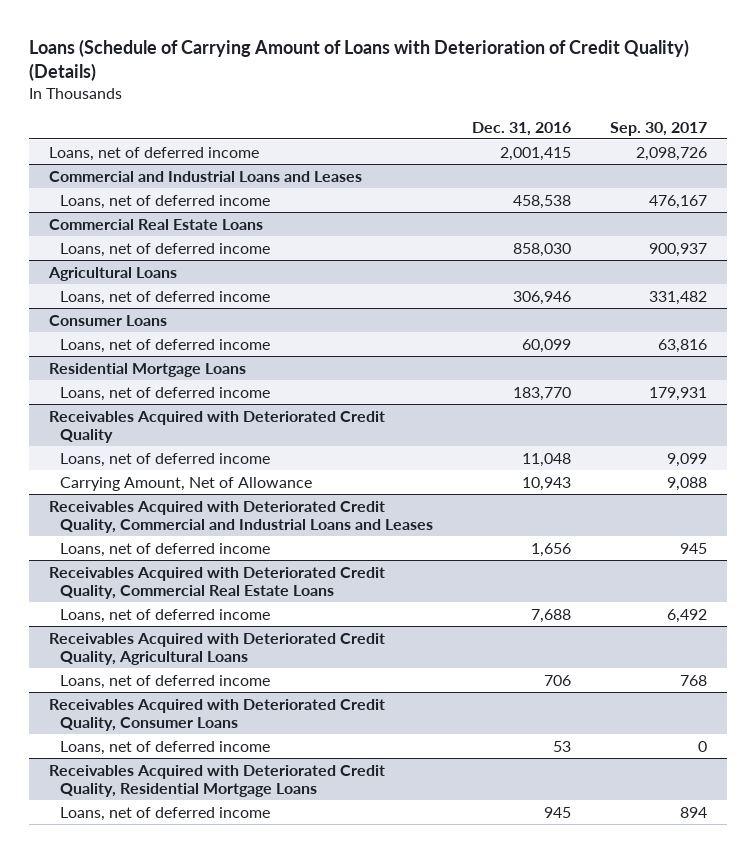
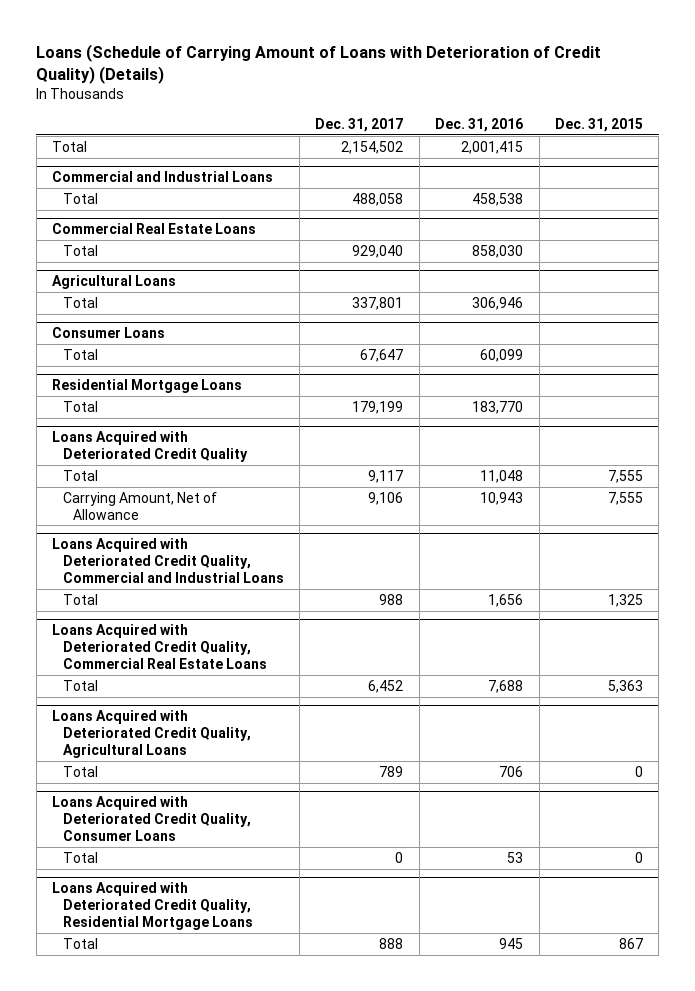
[610,121,708,136] Sep. 30, 2017 -> none
none -> [315,118,404,133] Dec. 31, 2017
none -> [554,118,643,133] Dec. 31, 2015
[48,146,259,161] Loans, net of deferred income -> [52,140,88,152] Total
[48,170,362,182] Commercial and Industrial Loans and Leases -> [52,171,274,183] Commercial and Industrial Loans
[60,194,271,209] Loans, net of deferred income -> [62,192,98,204] Total
[60,242,271,257] Loans, net of deferred income -> [62,244,98,256] Total
[60,290,271,305] Loans, net of deferred income -> [62,296,98,308] Total
[60,338,271,353] Loans, net of deferred income -> [62,348,98,360] Total
[60,386,271,401] Loans, net of deferred income -> [62,400,98,412] Total
[48,410,385,443] Receivables Acquired with Deteriorated Credit Quality -> [52,431,248,463] Loans Acquired with Deteriorated Credit Quality
[60,452,271,467] Loans, net of deferred income -> [62,469,98,481] Total
[48,500,434,533] Receivables Acquired with Deteriorated Credit Quality, Commercial and Industrial Loans and Leases -> [52,538,284,583] Loans Acquired with Deteriorated Credit Quality, Commercial and Industrial Loans
[60,542,271,557] Loans, net of deferred income -> [62,593,98,605] Total
[48,566,385,599] Receivables Acquired with Deteriorated Credit Quality, Commercial Real Estate Loans -> [52,624,267,669] Loans Acquired with Deteriorated Credit Quality, Commercial Real Estate Loans
[60,608,271,623] Loans, net of deferred income -> [62,679,98,691] Total
[48,632,385,665] Receivables Acquired with Deteriorated Credit Quality, Agricultural Loans -> [52,710,251,758] Loans Acquired with Deteriorated Credit Quality, Agricultural Loans
[60,674,271,689] Loans, net of deferred income -> [62,765,98,777] Total
[48,698,385,731] Receivables Acquired with Deteriorated Credit Quality, Consumer Loans -> [52,796,251,841] Loans Acquired with Deteriorated Credit Quality, Consumer Loans
[60,740,271,755] Loans, net of deferred income -> [62,851,98,863] Total
[48,764,385,797] Receivables Acquired with Deteriorated Credit Quality, Residential Mortgage Loans -> [52,882,253,930] Loans Acquired with Deteriorated Credit Quality, Residential Mortgage Loans
[60,806,271,821] Loans, net of deferred income -> [62,937,98,949] Total

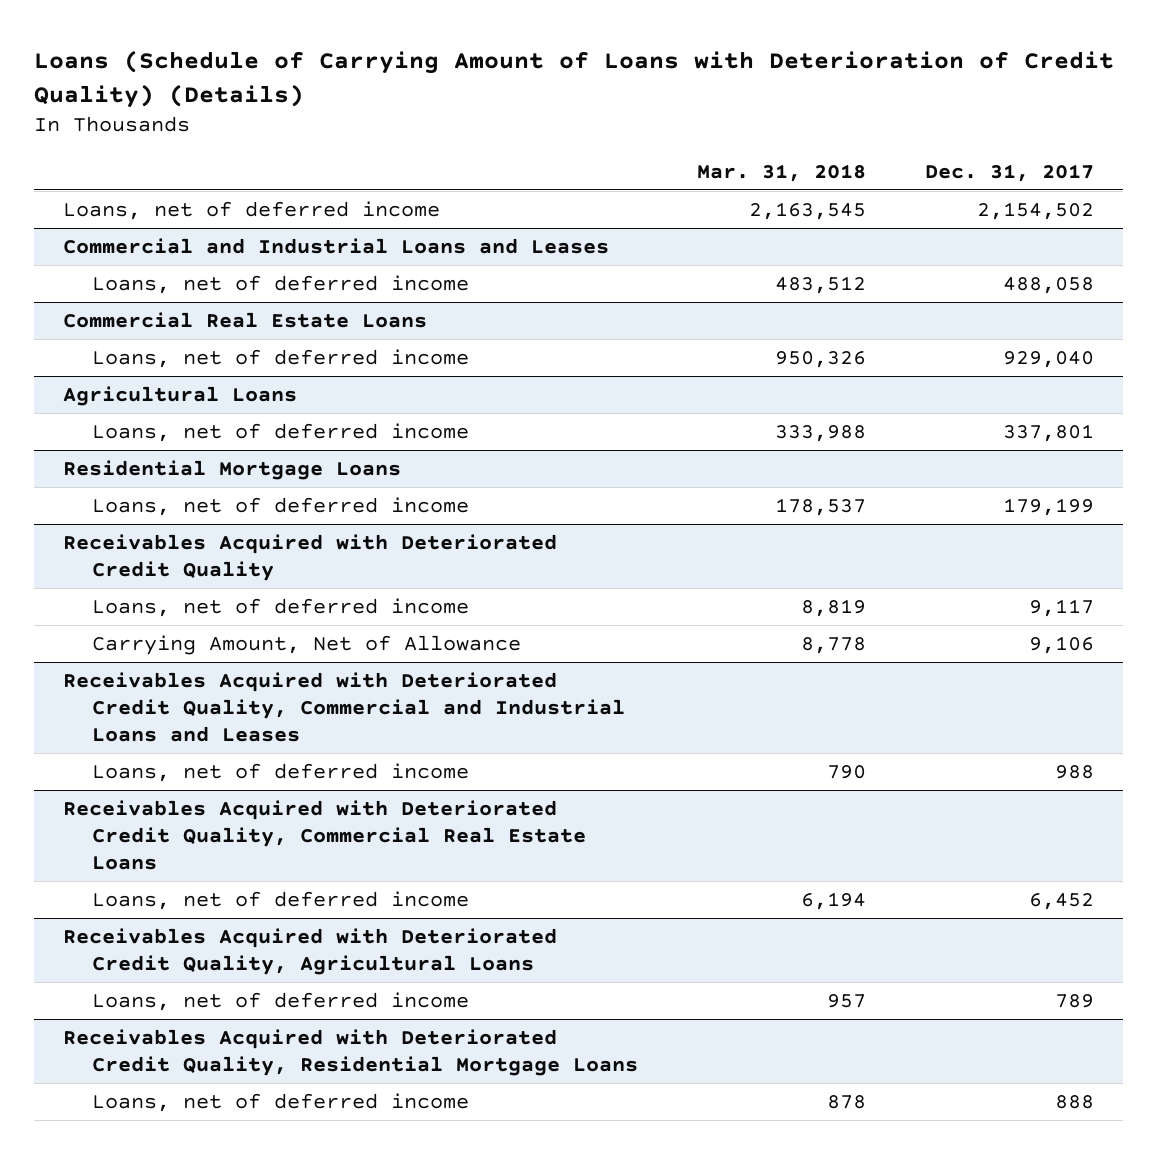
[435,118,524,133] Dec. 31, 2016 -> none
[554,118,643,133] Dec. 31, 2015 -> none
none -> [696,163,866,182] Mar. 31, 2018
[52,140,88,152] Total -> [63,200,441,220] Loans, net of deferred income
[52,171,274,183] Commercial and Industrial Loans -> [63,237,610,254] Commercial and Industrial Loans and Leases
[62,192,98,204] Total -> [91,274,469,294] Loans, net of deferred income
[62,244,98,256] Total -> [91,348,469,368] Loans, net of deferred income
[52,327,166,339] Consumer Loans -> none
[62,348,98,360] Total -> none
[62,296,98,308] Total -> [91,422,469,442] Loans, net of deferred income
[62,400,98,412] Total -> [91,496,469,516] Loans, net of deferred income
[52,431,248,463] Loans Acquired with Deteriorated Credit Quality -> [63,533,558,581] Receivables Acquired with Deteriorated Credit Quality
[62,469,98,481] Total -> [91,597,469,617] Loans, net of deferred income
[52,796,251,841] Loans Acquired with Deteriorated Credit Quality, Consumer Loans -> none
[62,851,98,863] Total -> none
[52,538,284,583] Loans Acquired with Deteriorated Credit Quality, Commercial and Industrial Loans -> [63,671,625,742] Receivables Acquired with Deteriorated Credit Quality, Commercial and Industrial Loans and Leases
[62,593,98,605] Total -> [91,762,469,782] Loans, net of deferred income
[52,624,267,669] Loans Acquired with Deteriorated Credit Quality, Commercial Real Estate Loans -> [63,799,586,870] Receivables Acquired with Deteriorated Credit Quality, Commercial Real Estate Loans
[62,679,98,691] Total -> [91,890,469,910] Loans, net of deferred income
[52,710,251,758] Loans Acquired with Deteriorated Credit Quality, Agricultural Loans -> [63,927,558,975] Receivables Acquired with Deteriorated Credit Quality, Agricultural Loans
[62,765,98,777] Total -> [91,991,469,1011] Loans, net of deferred income
[52,882,253,930] Loans Acquired with Deteriorated Credit Quality, Residential Mortgage Loans -> [63,1028,638,1076] Receivables Acquired with Deteriorated Credit Quality, Residential Mortgage Loans
[62,937,98,949] Total -> [91,1092,469,1112] Loans, net of deferred income

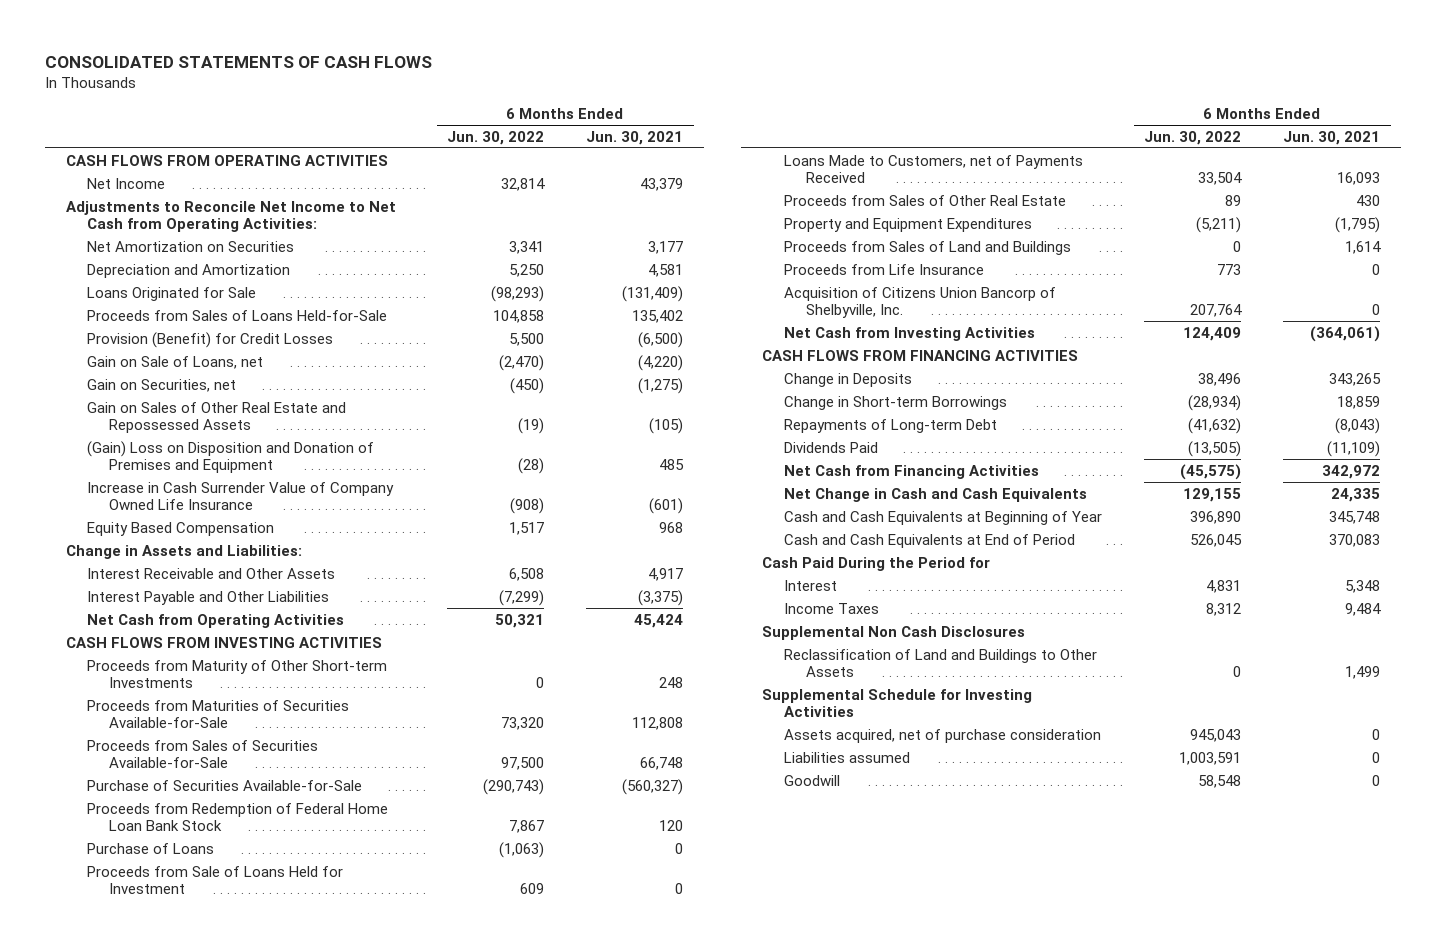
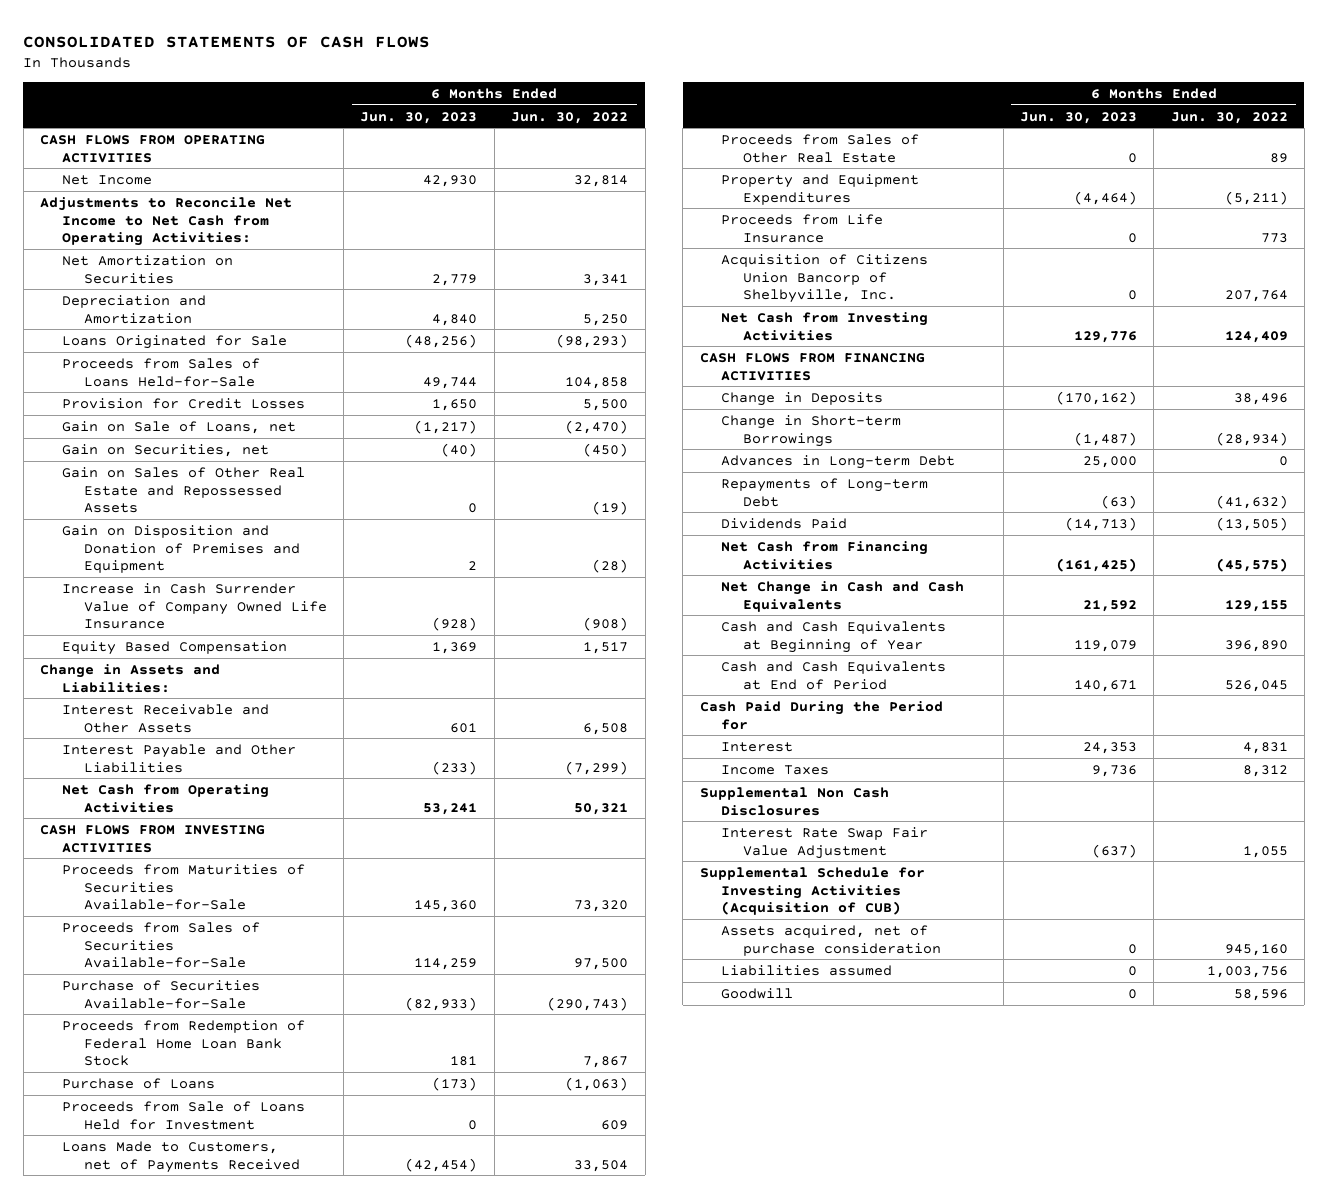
[586,130,684,145] Jun. 30, 2021 -> none
none -> [360,111,478,124] Jun. 30, 2023
[87,331,334,348] Provision (Benefit) for Credit Losses -> [61,397,305,409] Provision for Credit Losses
[87,440,375,474] (Gain) Loss on Disposition and Donation of Premises and Equipment -> [61,524,300,574] Gain on Disposition and Donation of Premises and Equipment
[87,659,388,689] Proceeds from Maturity of Other Short-term Investments -> none
[784,240,1072,255] Proceeds from Sales of Land and Buildings -> none
none -> [721,454,956,469] Advances in Long-term Debt
[784,648,1098,678] Reclassification of Land and Buildings to Other Assets -> none
none -> [721,826,929,859] Interest Rate Swap Fair Value Adjustment
[762,688,1033,718] Supplemental Schedule for Investing Activities -> [699,866,925,916] Supplemental Schedule for Investing Activities (Acquisition of CUB)
[1190,728,1242,742] 945,043 -> [1224,943,1288,956] 945,160
[1179,751,1242,765] 1,003,591 -> [1206,965,1288,978] 1,003,756
[1198,774,1242,788] 58,548 -> [1233,988,1288,1001] 58,596

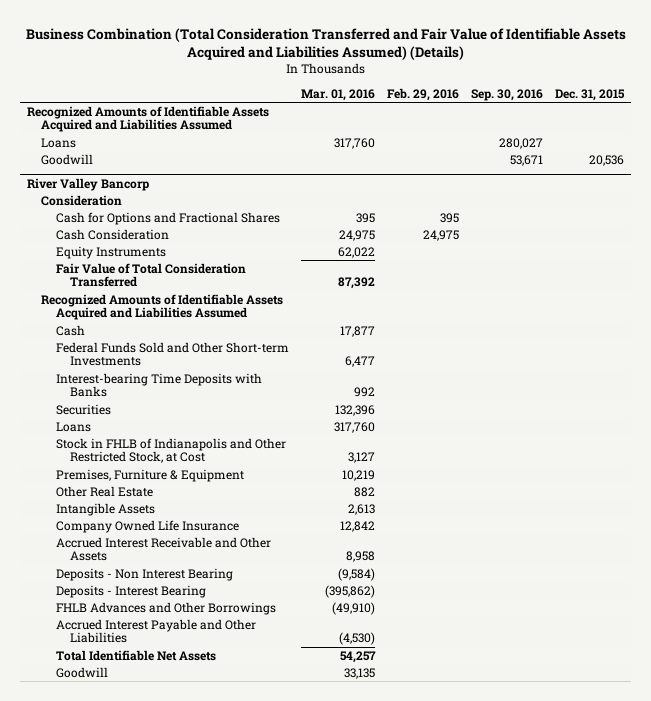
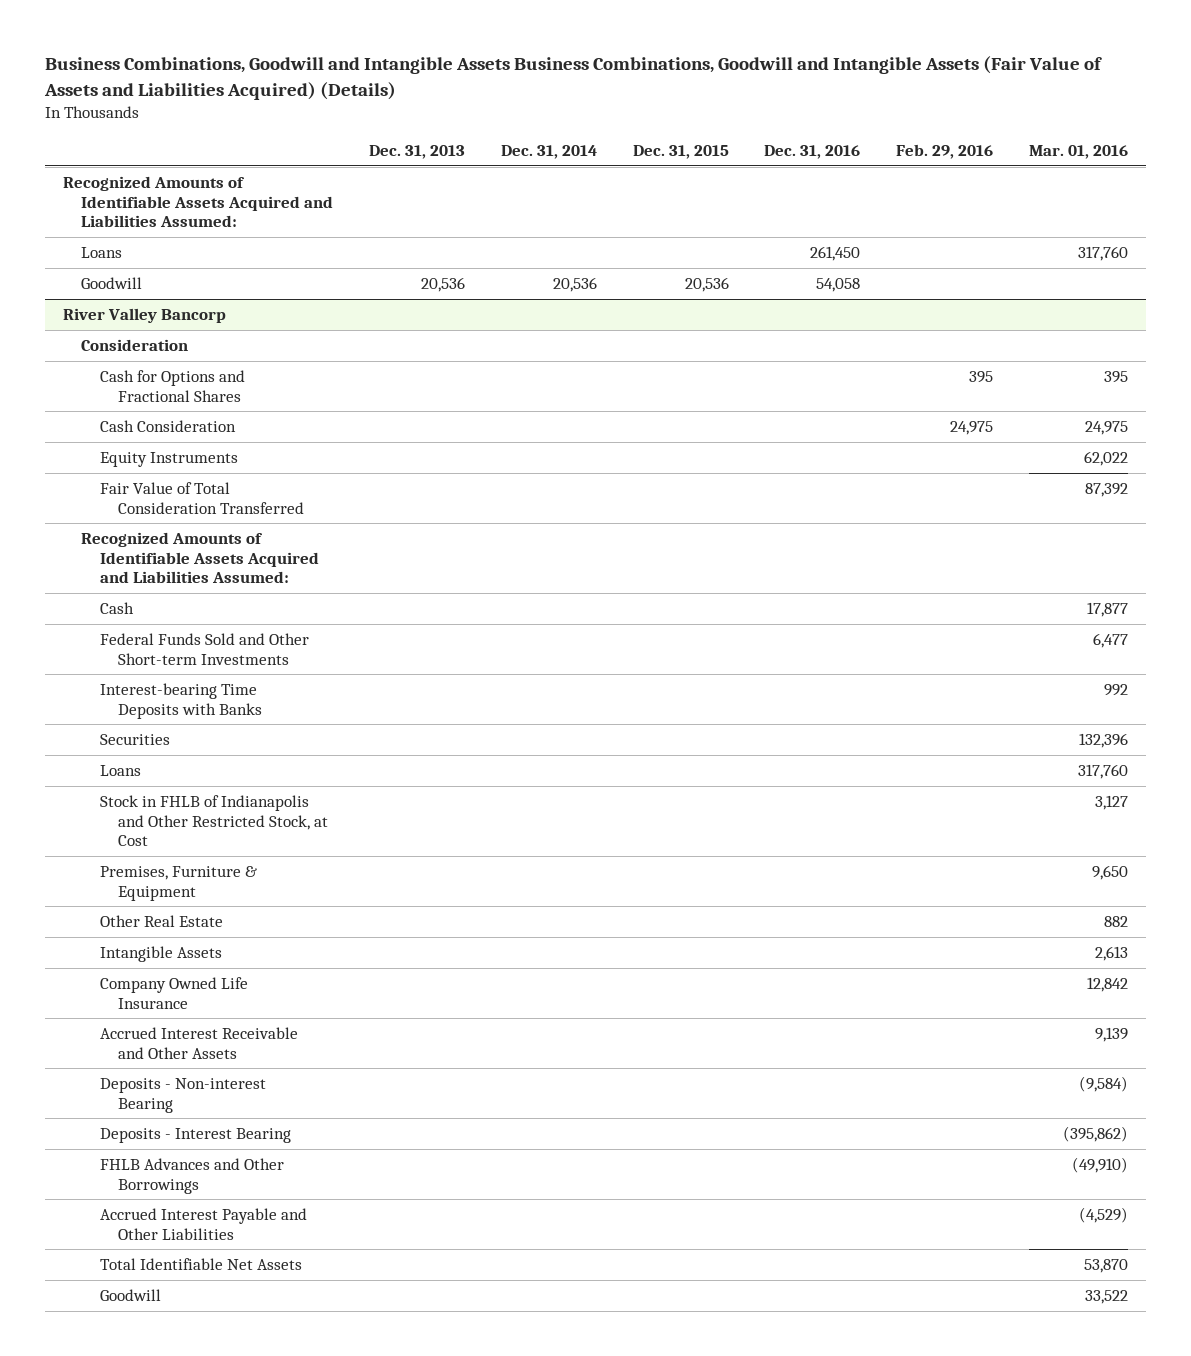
[25,27,626,61] Business Combination (Total Consideration Transferred and Fair Value of Identifiable Assets Acquired and Liabilities Assumed) (Details) -> [43,56,1102,101] Business Combinations, Goodwill and Intangible Assets Business Combinations, Goodwill and Intangible Assets (Fair Value of Assets and Liabilities Acquired) (Details)
[471,89,544,102] Sep. 30, 2016 -> none
none -> [369,145,466,160] Dec. 31, 2013
none -> [500,145,597,160] Dec. 31, 2014
none -> [764,145,861,160] Dec. 31, 2016
[26,105,269,133] Recognized Amounts of Identifiable Assets Acquired and Liabilities Assumed -> [62,176,334,228] Recognized Amounts of Identifiable Assets Acquired and Liabilities Assumed:
[41,293,284,321] Recognized Amounts of Identifiable Assets Acquired and Liabilities Assumed -> [81,532,319,584] Recognized Amounts of Identifiable Assets Acquired and Liabilities Assumed:
[341,469,375,481] 10,219 -> [1092,865,1129,881] 9,650
[345,551,375,563] 8,958 -> [1095,1027,1129,1043] 9,139
[55,567,233,581] Deposits - Non Interest Bearing -> [99,1078,266,1113] Deposits - Non-interest Bearing
[338,632,375,646] (4,530) -> [1079,1207,1129,1224] (4,529)
[339,650,376,663] 54,257 -> [1084,1259,1129,1274] 53,870
[343,667,375,679] 33,135 -> [1085,1290,1129,1305] 33,522

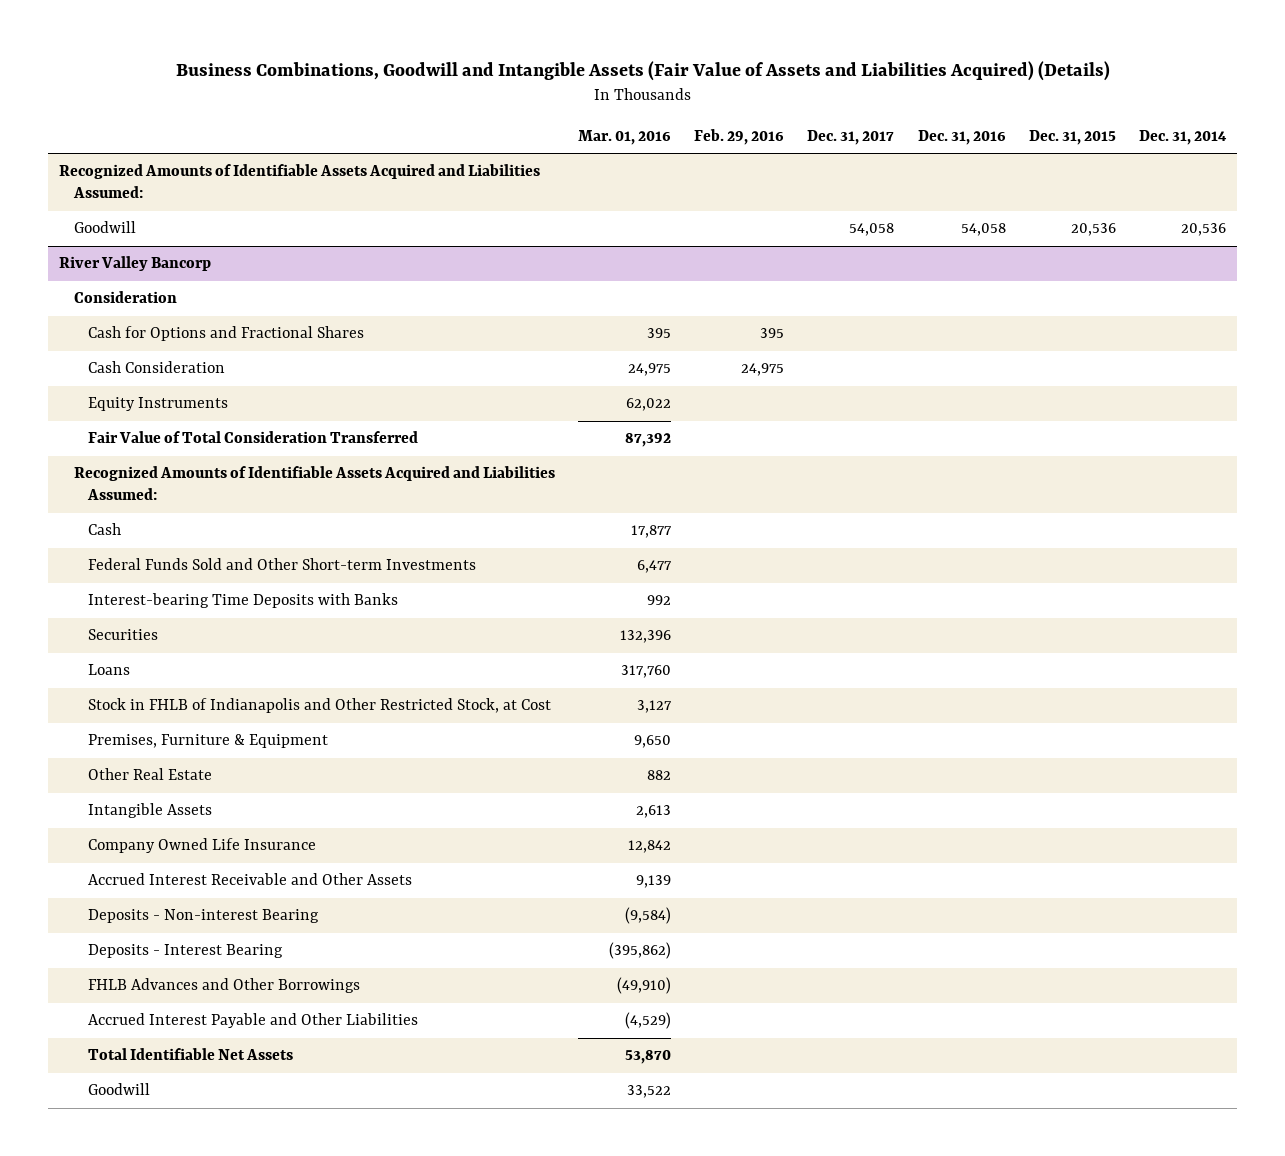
[43,56,1102,101] Business Combinations, Goodwill and Intangible Assets Business Combinations, Goodwill and Intangible Assets (Fair Value of Assets and Liabilities Acquired) (Details) -> [175,60,1110,81] Business Combinations, Goodwill and Intangible Assets (Fair Value of Assets and Liabilities Acquired) (Details)
[369,145,466,160] Dec. 31, 2013 -> none
none -> [807,130,895,146] Dec. 31, 2017
[81,247,123,259] Loans -> none

